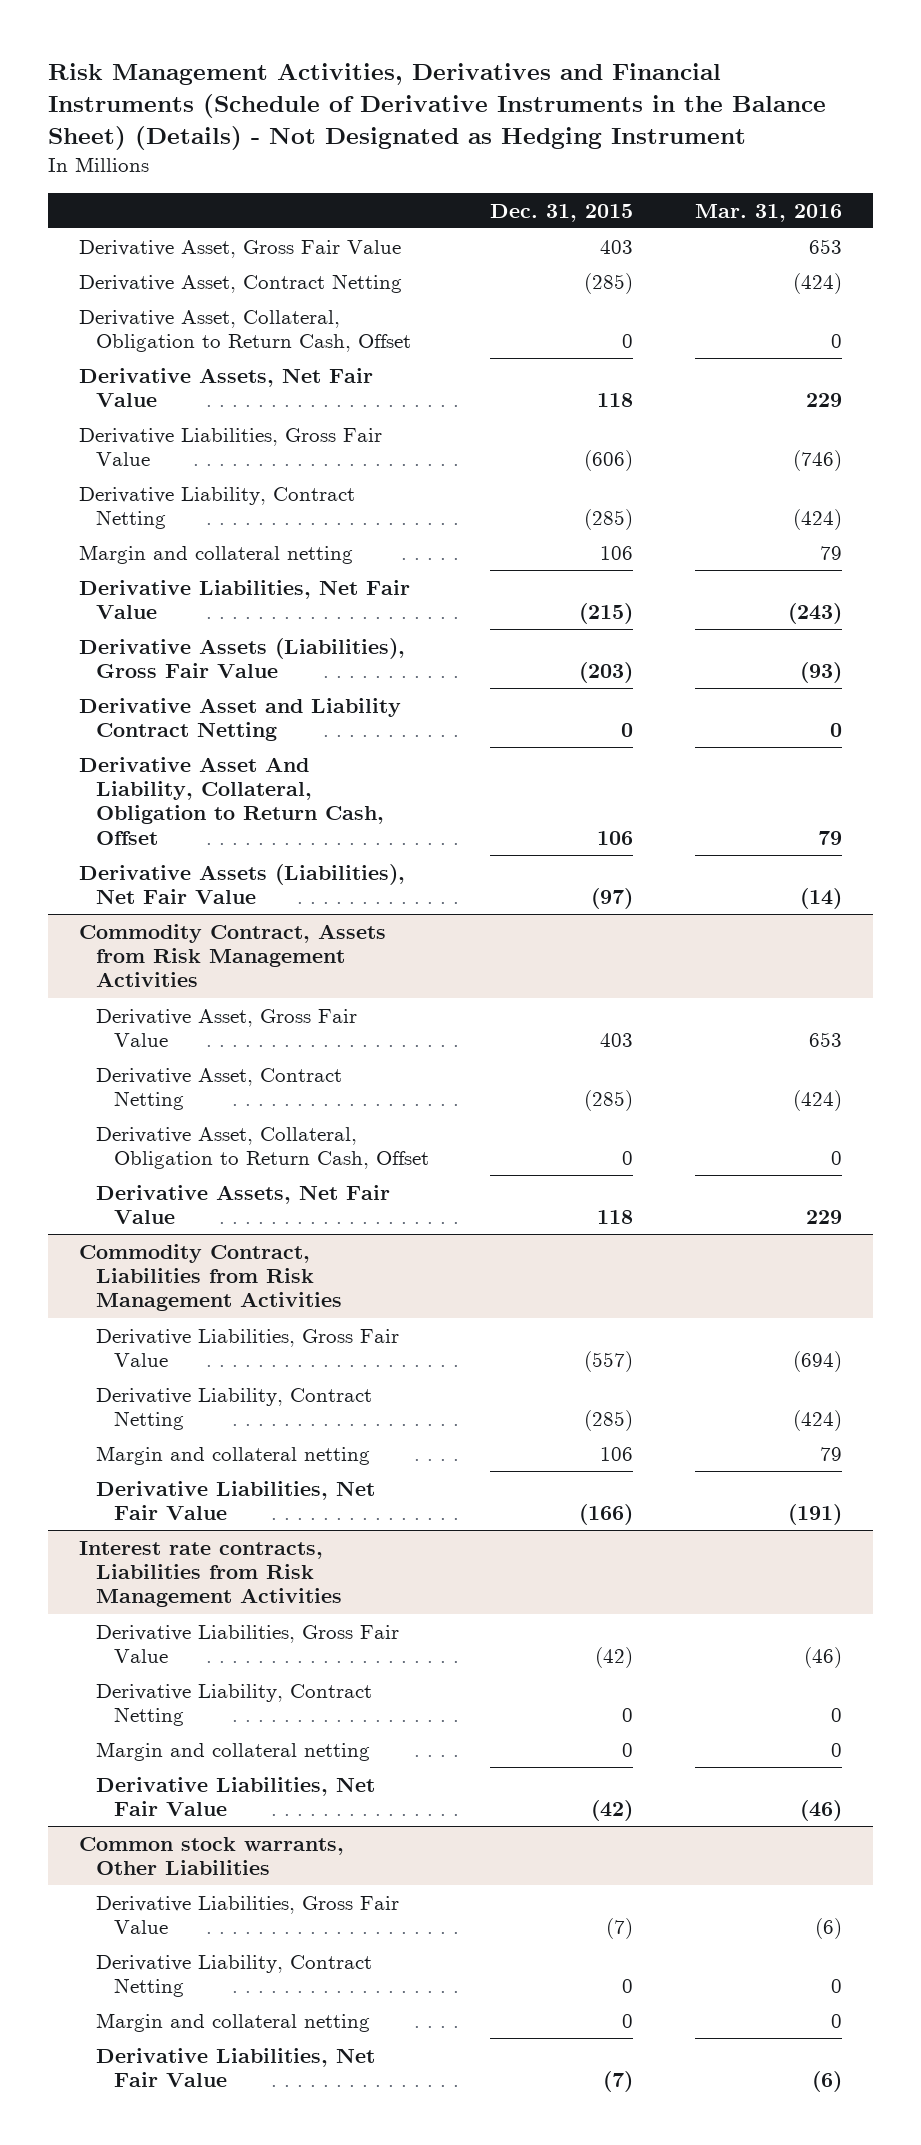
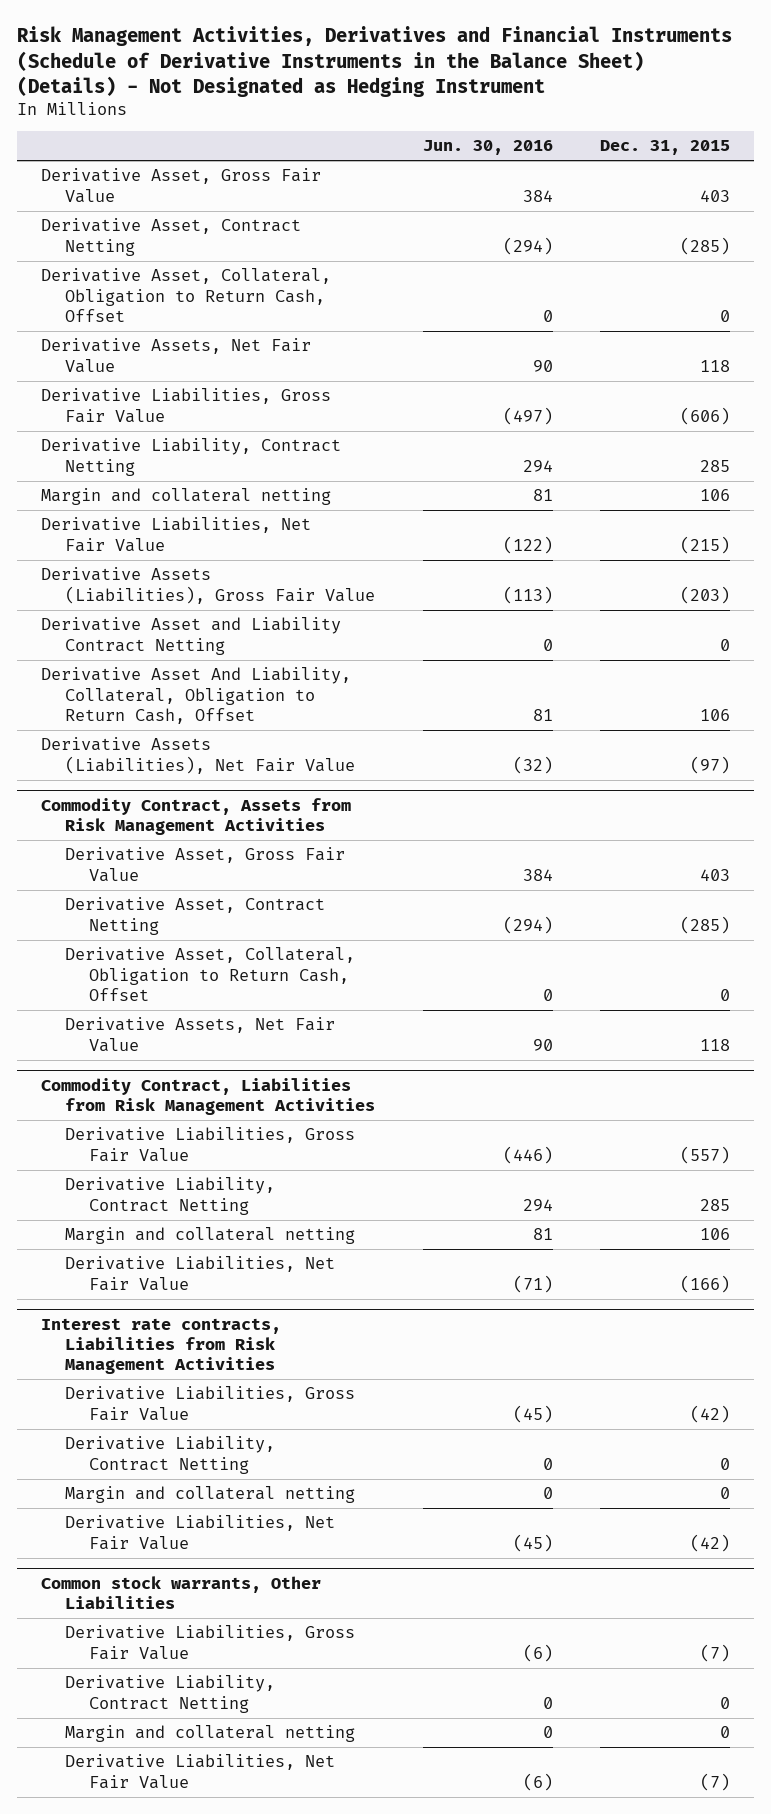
[695,203,843,222] Mar. 31, 2016 -> none
none -> [422,140,553,156] Jun. 30, 2016
[584,508,634,530] (285) -> [700,459,731,472] 285
[584,1409,634,1431] (285) -> [700,1198,731,1211] 285

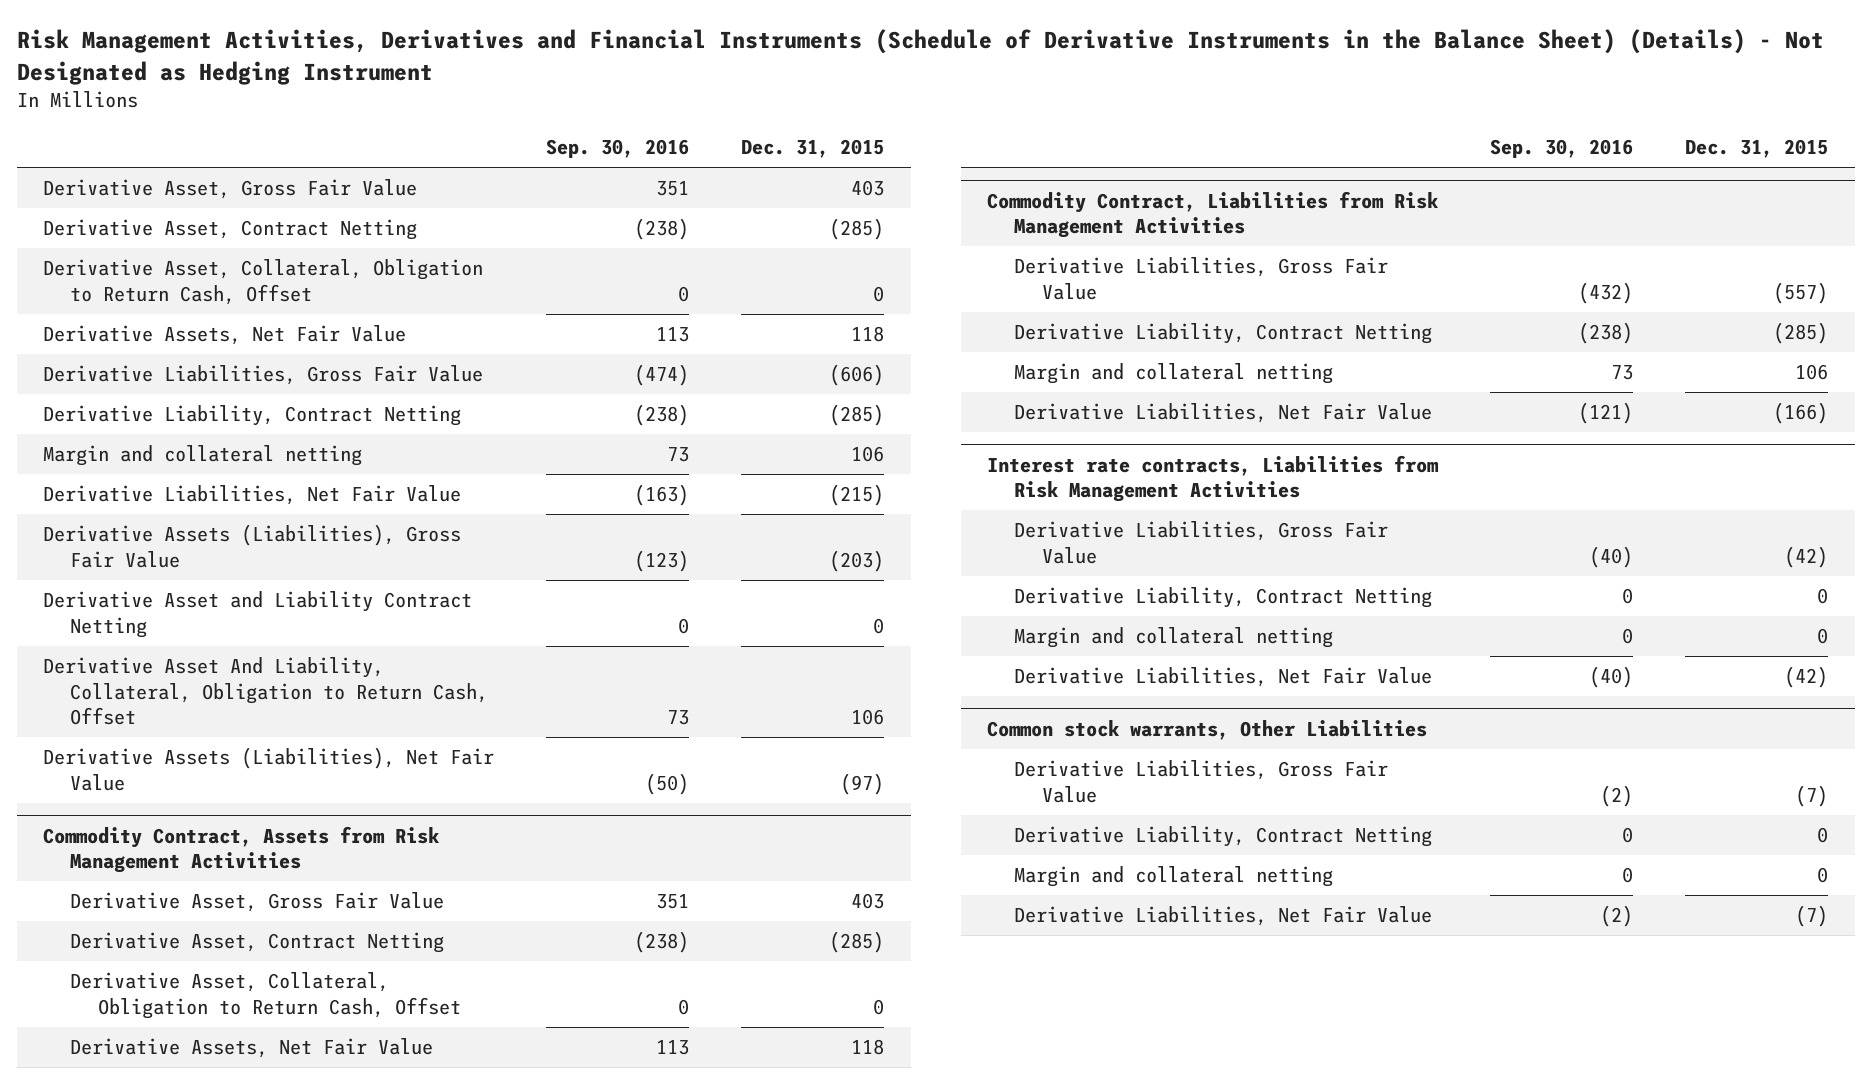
[422,140,553,156] Jun. 30, 2016 -> none
none -> [546,139,690,159] Sep. 30, 2016
[700,459,731,472] 285 -> [829,404,885,427] (285)
[700,1198,731,1211] 285 -> [1773,322,1829,345] (285)

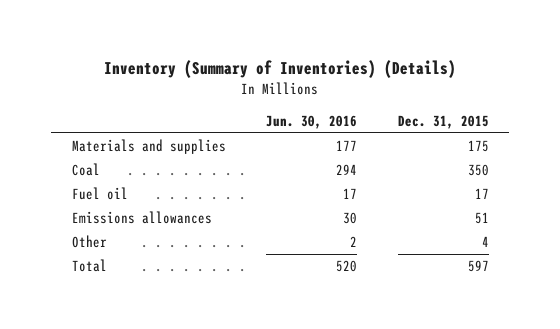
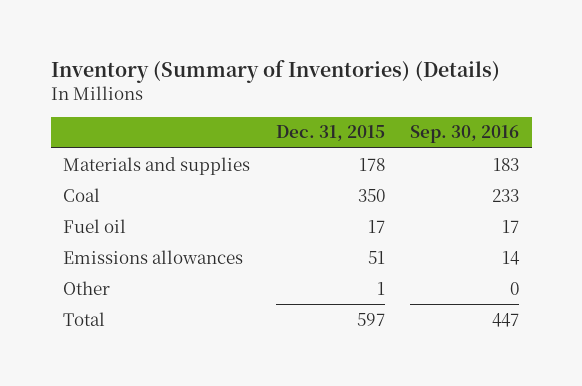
[266,114,358,129] Jun. 30, 2016 -> none
none -> [410,125,520,144] Sep. 30, 2016
[467,140,489,153] 175 -> [358,157,385,171] 178
[481,236,489,248] 4 -> [376,281,385,295] 1

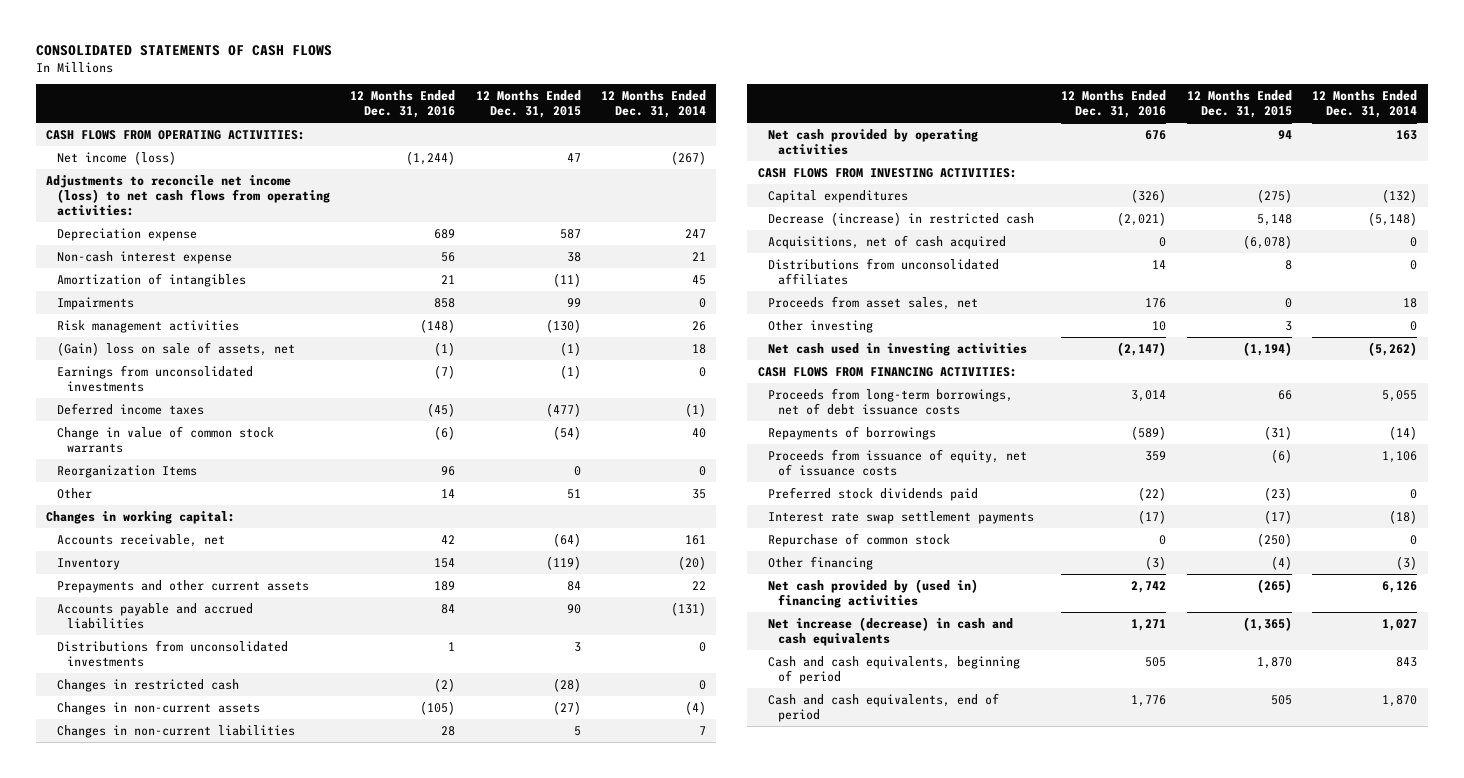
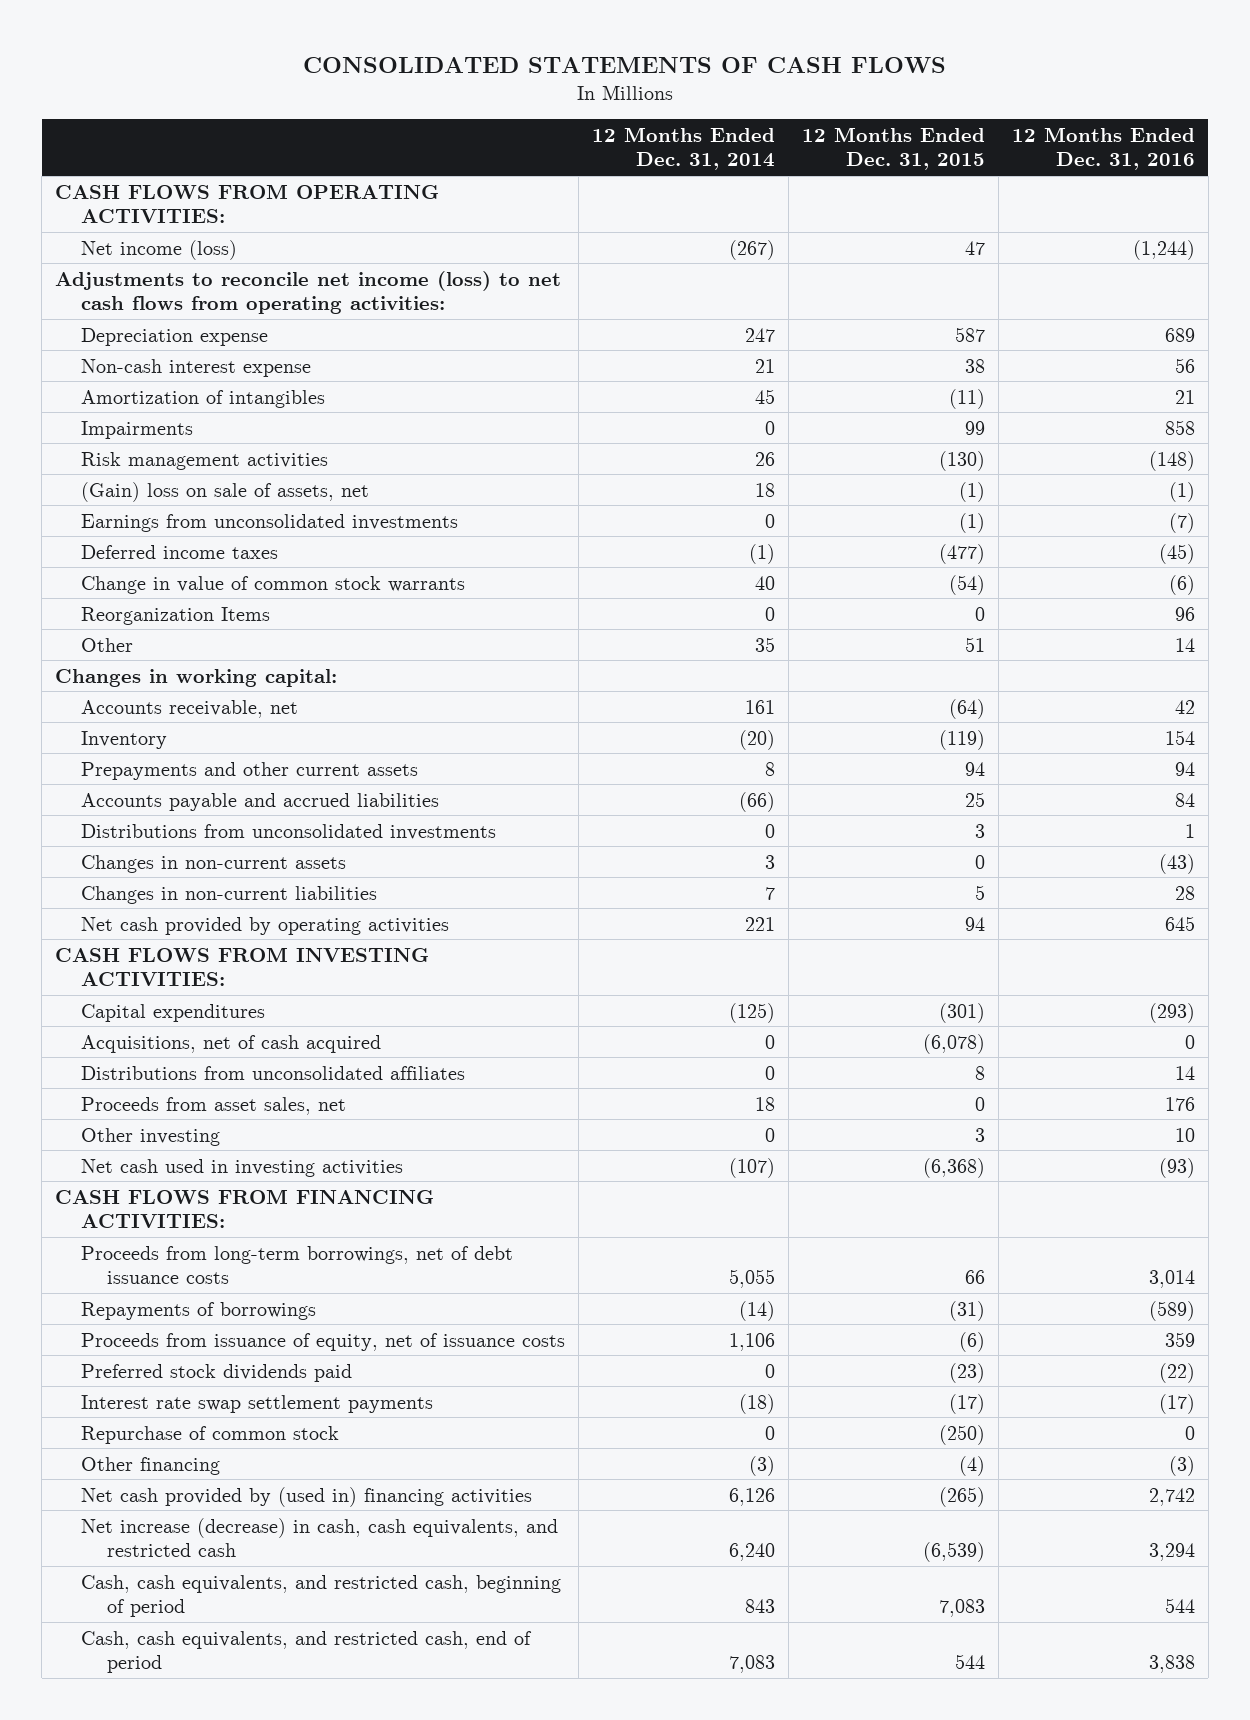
[434,580,456,591] 189 -> [1174,761,1195,776] 94
[566,580,581,591] 84 -> [964,761,985,776] 94
[692,580,707,590] 22 -> [764,761,775,776] 8
[566,603,581,614] 90 -> [964,791,985,807] 25
[671,601,707,616] (131) -> [738,791,775,812] (66)
[56,678,239,692] Changes in restricted cash -> none
[420,700,456,715] (105) -> [1158,853,1195,874] (43)
[552,700,581,715] (27) -> [974,854,985,869] 0
[685,700,707,715] (4) -> [764,854,775,869] 3
[1145,129,1167,140] 676 -> [1164,915,1195,931] 645
[1396,129,1418,140] 163 -> [744,916,775,931] 221
[767,211,1034,226] Decrease (increase) in restricted cash -> none
[1131,188,1167,203] (326) -> [1148,1002,1195,1023] (293)
[1256,188,1292,203] (275) -> [938,1002,985,1023] (301)
[1382,188,1418,203] (132) -> [728,1002,775,1023] (125)
[1117,341,1167,356] (2,147) -> [1158,1157,1195,1178] (93)
[1242,341,1292,356] (1,194) -> [922,1157,985,1178] (6,368)
[1368,341,1418,356] (5,262) -> [728,1157,775,1178] (107)
[767,616,1013,646] Net increase (decrease) in cash and cash equivalents -> [80,1517,558,1557] Net increase (decrease) in cash, cash equivalents, and restricted cash
[1131,618,1167,631] 1,271 -> [1148,1542,1195,1561] 3,294
[1242,616,1292,631] (1,365) -> [922,1541,985,1562] (6,539)
[1382,618,1418,631] 1,027 -> [728,1542,775,1561] 6,240
[767,655,1020,684] Cash and cash equivalents, beginning of period -> [80,1574,561,1617] Cash, cash equivalents, and restricted cash, beginning of period
[1145,656,1167,667] 505 -> [1164,1597,1195,1613] 544
[1256,656,1292,669] 1,870 -> [938,1598,985,1617] 7,083
[767,692,999,722] Cash and cash equivalents, end of period -> [80,1630,532,1673] Cash, cash equivalents, and restricted cash, end of period
[1131,694,1167,707] 1,776 -> [1148,1654,1195,1673] 3,838
[1270,694,1292,705] 505 -> [954,1653,985,1669] 544
[1382,694,1418,707] 1,870 -> [728,1654,775,1673] 7,083

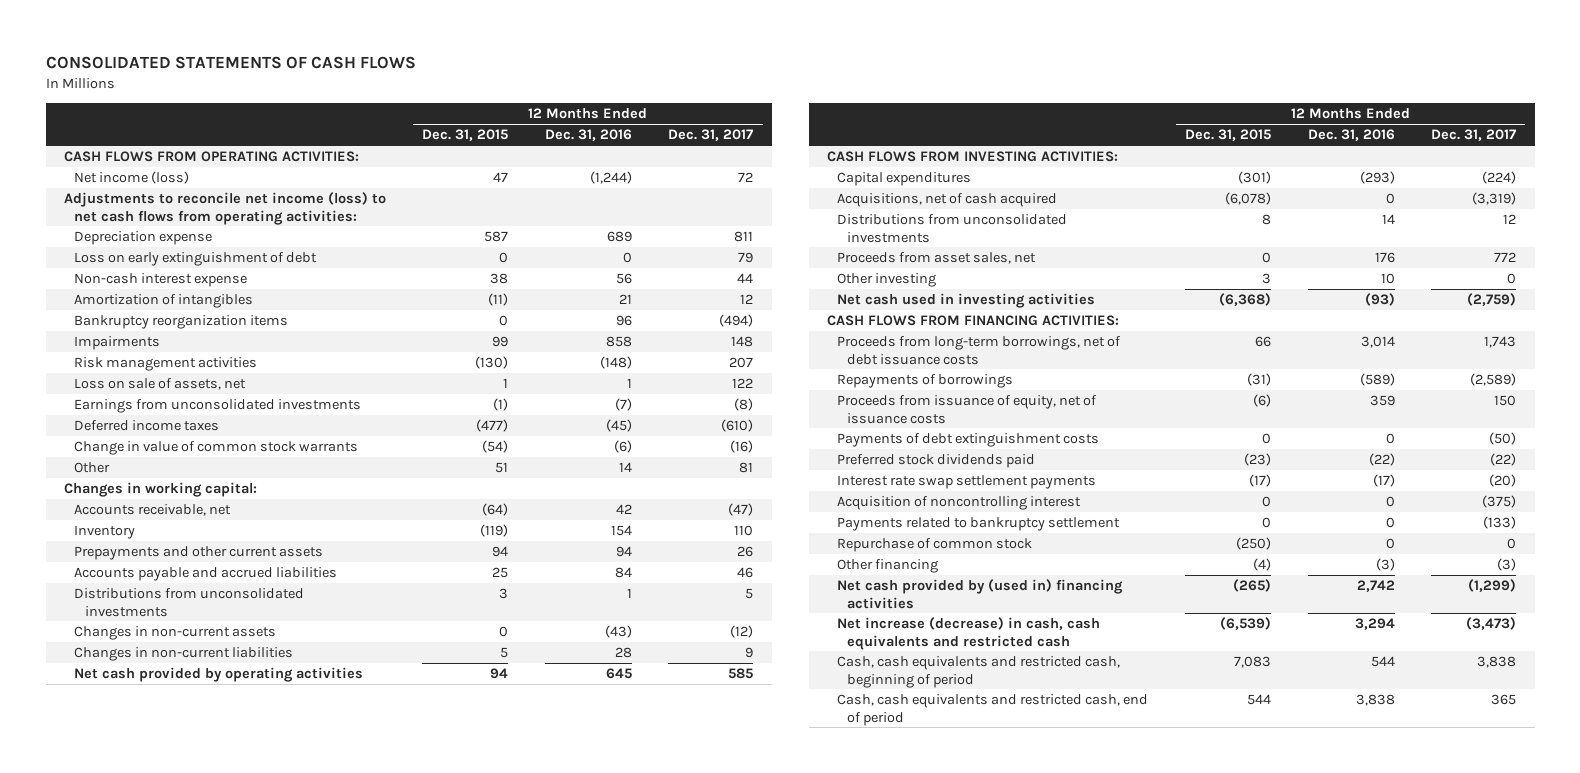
[591,127,775,171] 12 Months Ended Dec. 31, 2014 -> none
none -> [668,129,754,142] Dec. 31, 2017
none -> [74,252,318,267] Loss on early extinguishment of debt
none -> [74,315,289,330] Bankruptcy reorganization items
[80,481,369,502] (Gain) loss on sale of assets, net -> [74,378,247,391] Loss on sale of assets, net
[958,481,985,502] (1) -> [503,378,509,389] 1
[1168,481,1195,502] (1) -> [626,378,632,389] 1
[80,606,270,625] Reorganization Items -> none
[80,1065,465,1080] Distributions from unconsolidated affiliates -> [837,214,1068,243] Distributions from unconsolidated investments
none -> [837,433,1100,448] Payments of debt extinguishment costs
none -> [837,496,1082,511] Acquisition of noncontrolling interest
none -> [837,517,1121,532] Payments related to bankruptcy settlement
[80,1517,558,1557] Net increase (decrease) in cash, cash equivalents, and restricted cash -> [837,617,1101,650] Net increase (decrease) in cash, cash equivalents and restricted cash
[80,1574,561,1617] Cash, cash equivalents, and restricted cash, beginning of period -> [837,656,1121,688] Cash, cash equivalents and restricted cash, beginning of period
[80,1630,532,1673] Cash, cash equivalents, and restricted cash, end of period -> [837,694,1149,726] Cash, cash equivalents and restricted cash, end of period

